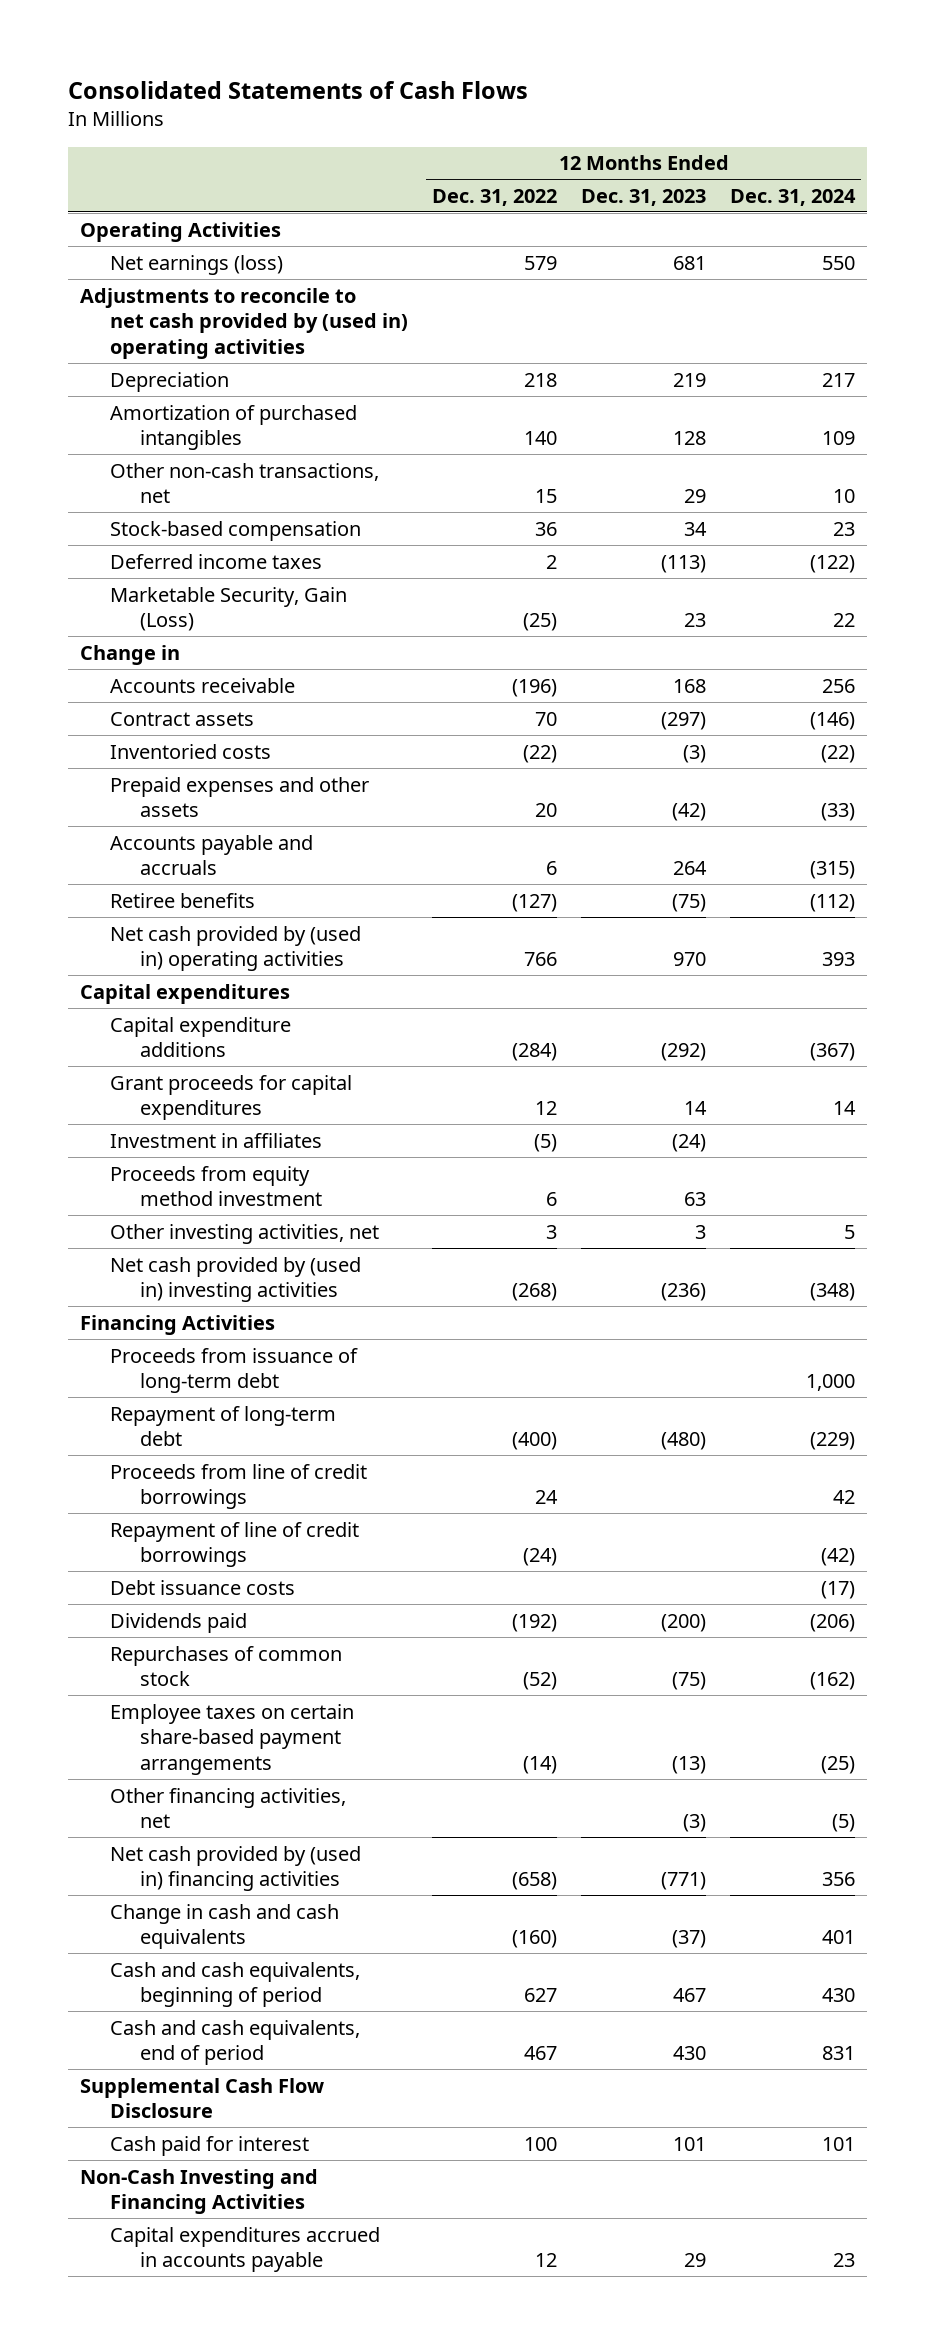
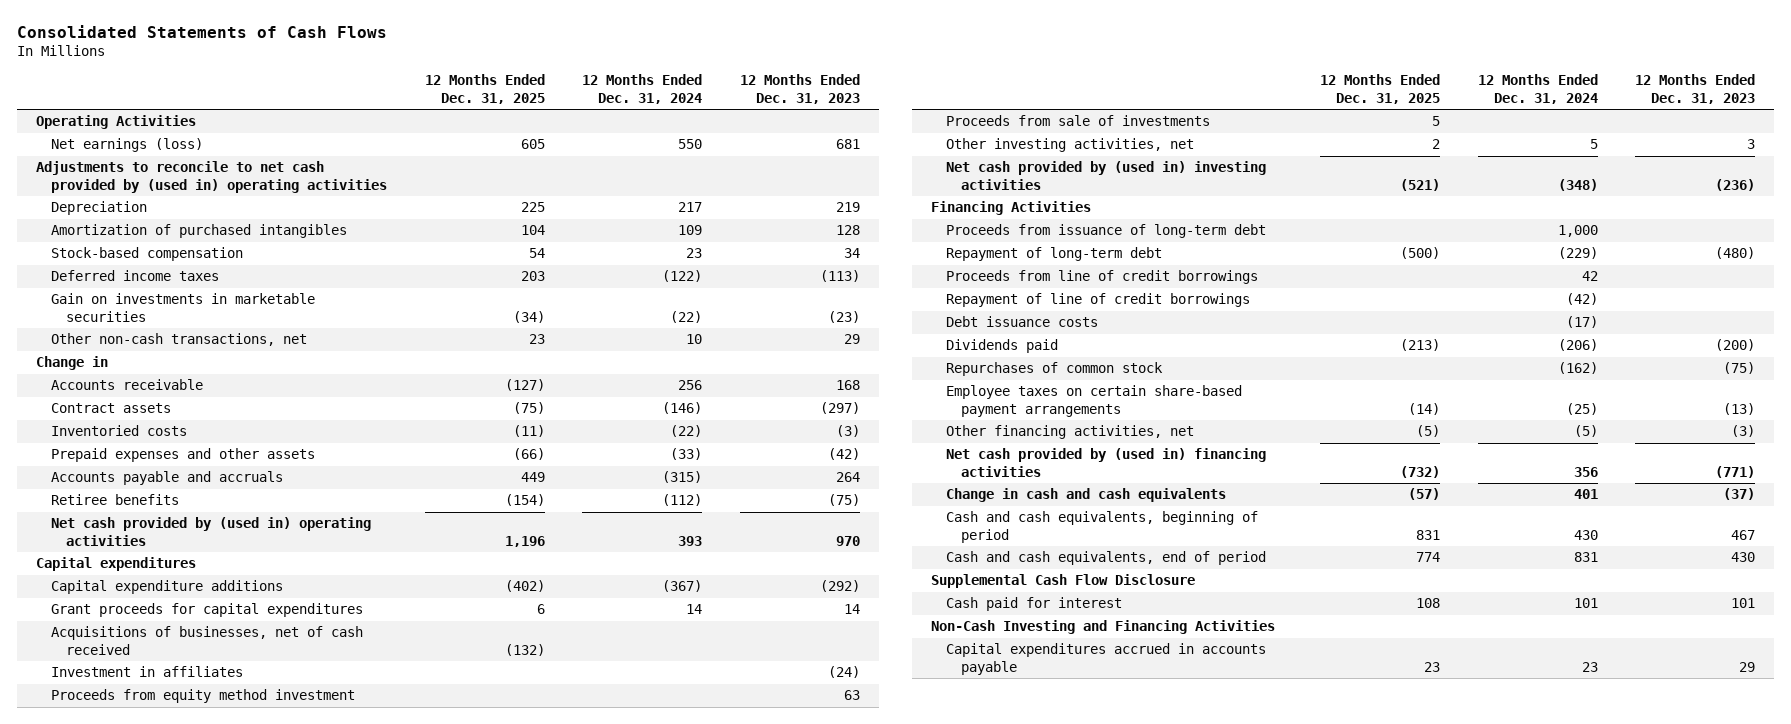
[432,188,558,206] Dec. 31, 2022 -> none
none -> [424,74,545,104] 12 Months Ended Dec. 31, 2025
[109,586,347,632] Marketable Security, Gain (Loss) -> [50,293,315,322] Gain on investments in marketable securities
[684,613,707,628] 23 -> [828,310,861,323] (23)
[833,613,856,628] 22 -> [670,310,703,323] (22)
[109,462,379,504] Other non-cash transactions, net -> [50,333,307,347] Other non-cash transactions, net
none -> [50,626,363,655] Acquisitions of businesses, net of cash received
none -> [946,115,1211,127] Proceeds from sale of investments

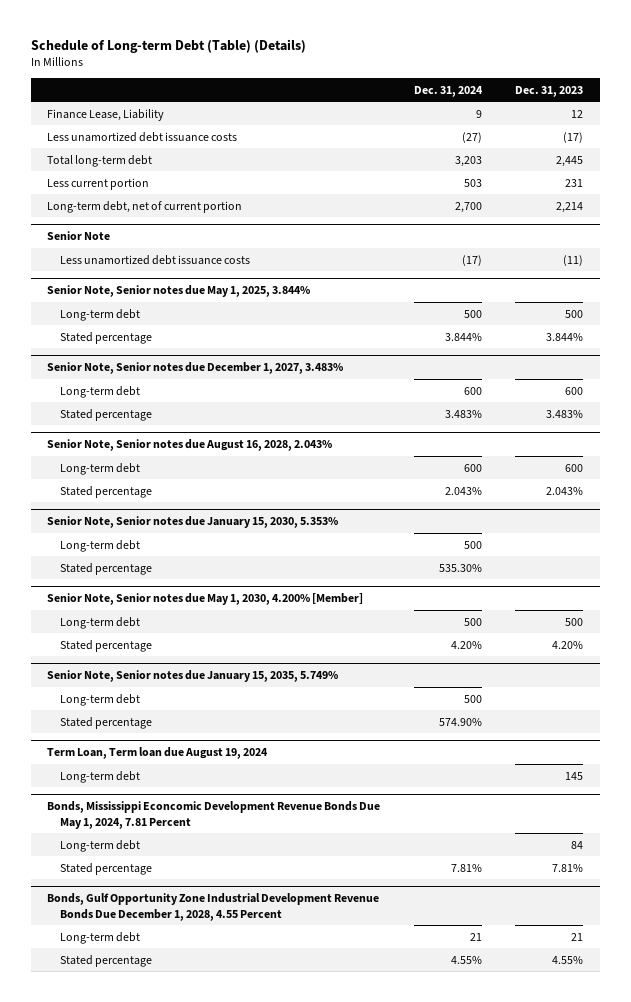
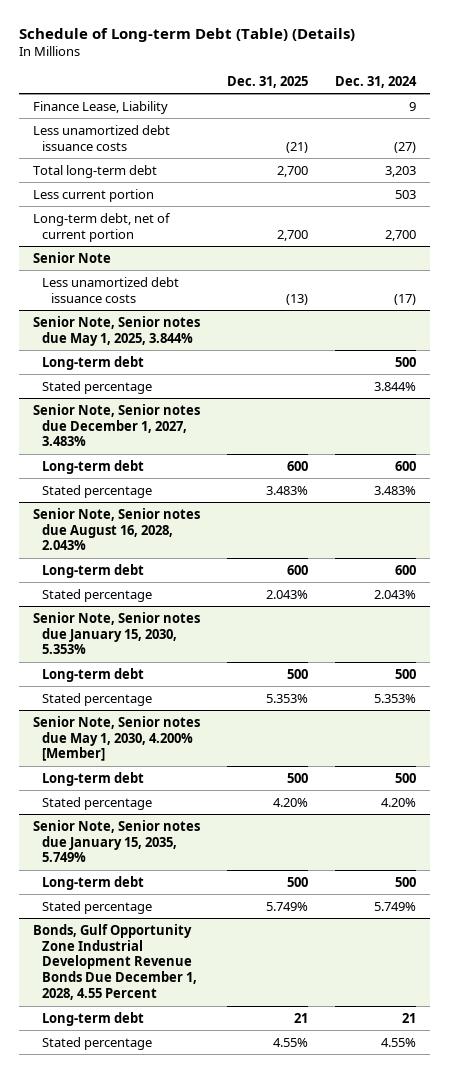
[515,85,584,97] Dec. 31, 2023 -> none
none -> [226,75,308,88] Dec. 31, 2025
[438,563,482,572] 535.30% -> [374,693,417,703] 5.353%
[47,747,269,760] Term Loan, Term loan due August 19, 2024 -> none
[59,770,140,783] Long-term debt -> none
[47,801,381,829] Bonds, Mississippi Econcomic Development Revenue Bonds Due May 1, 2024, 7.81 Percent -> none
[59,839,140,852] Long-term debt -> none
[59,862,152,875] Stated percentage -> none
[438,717,482,726] 574.90% -> [374,901,417,911] 5.749%

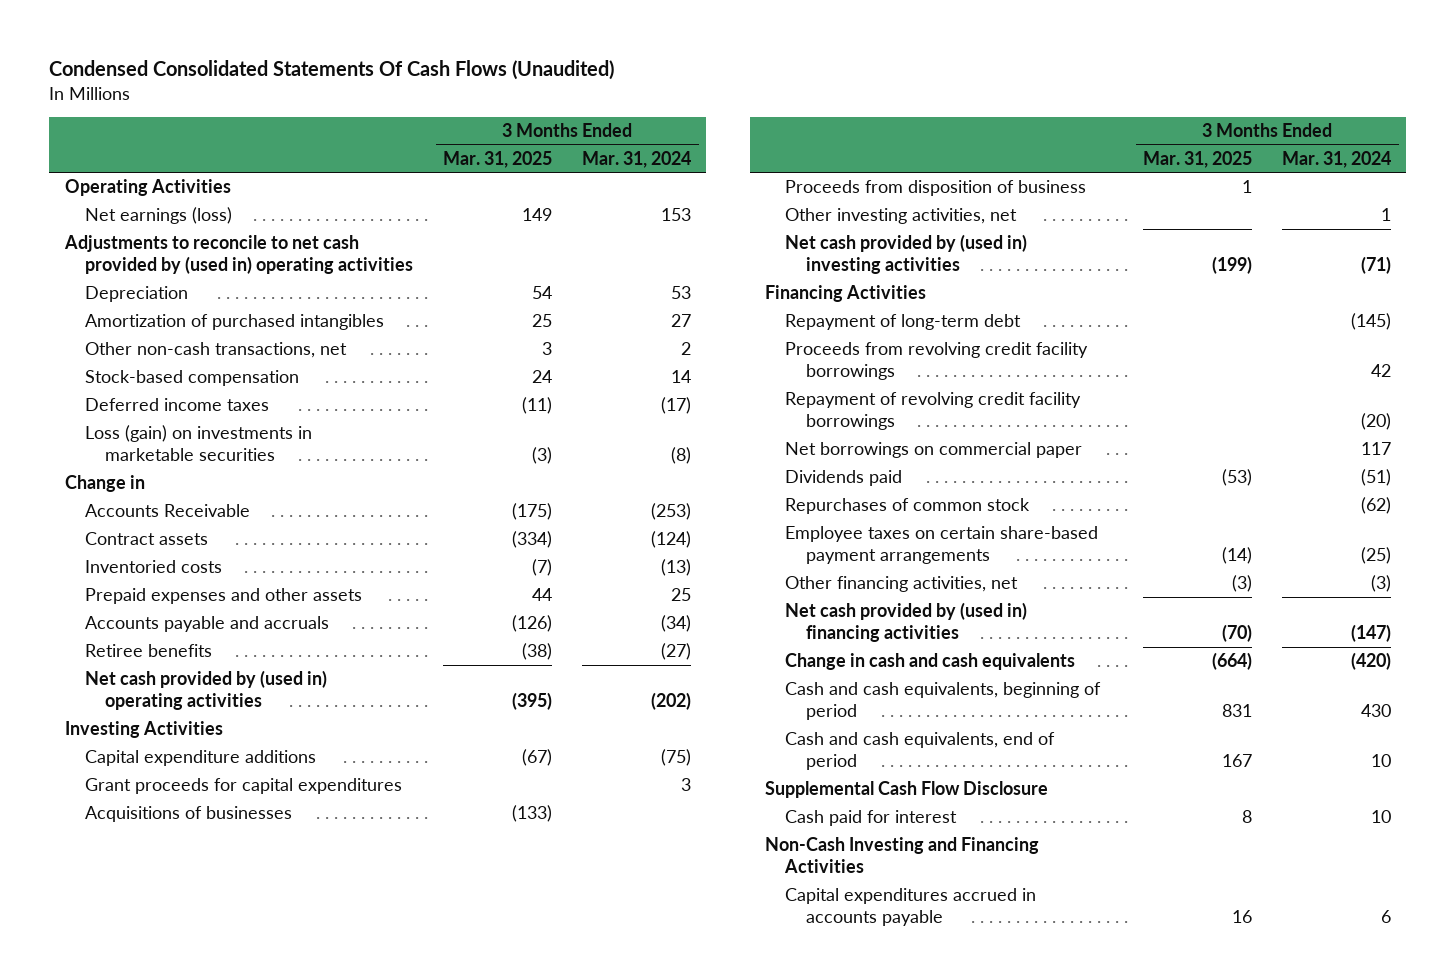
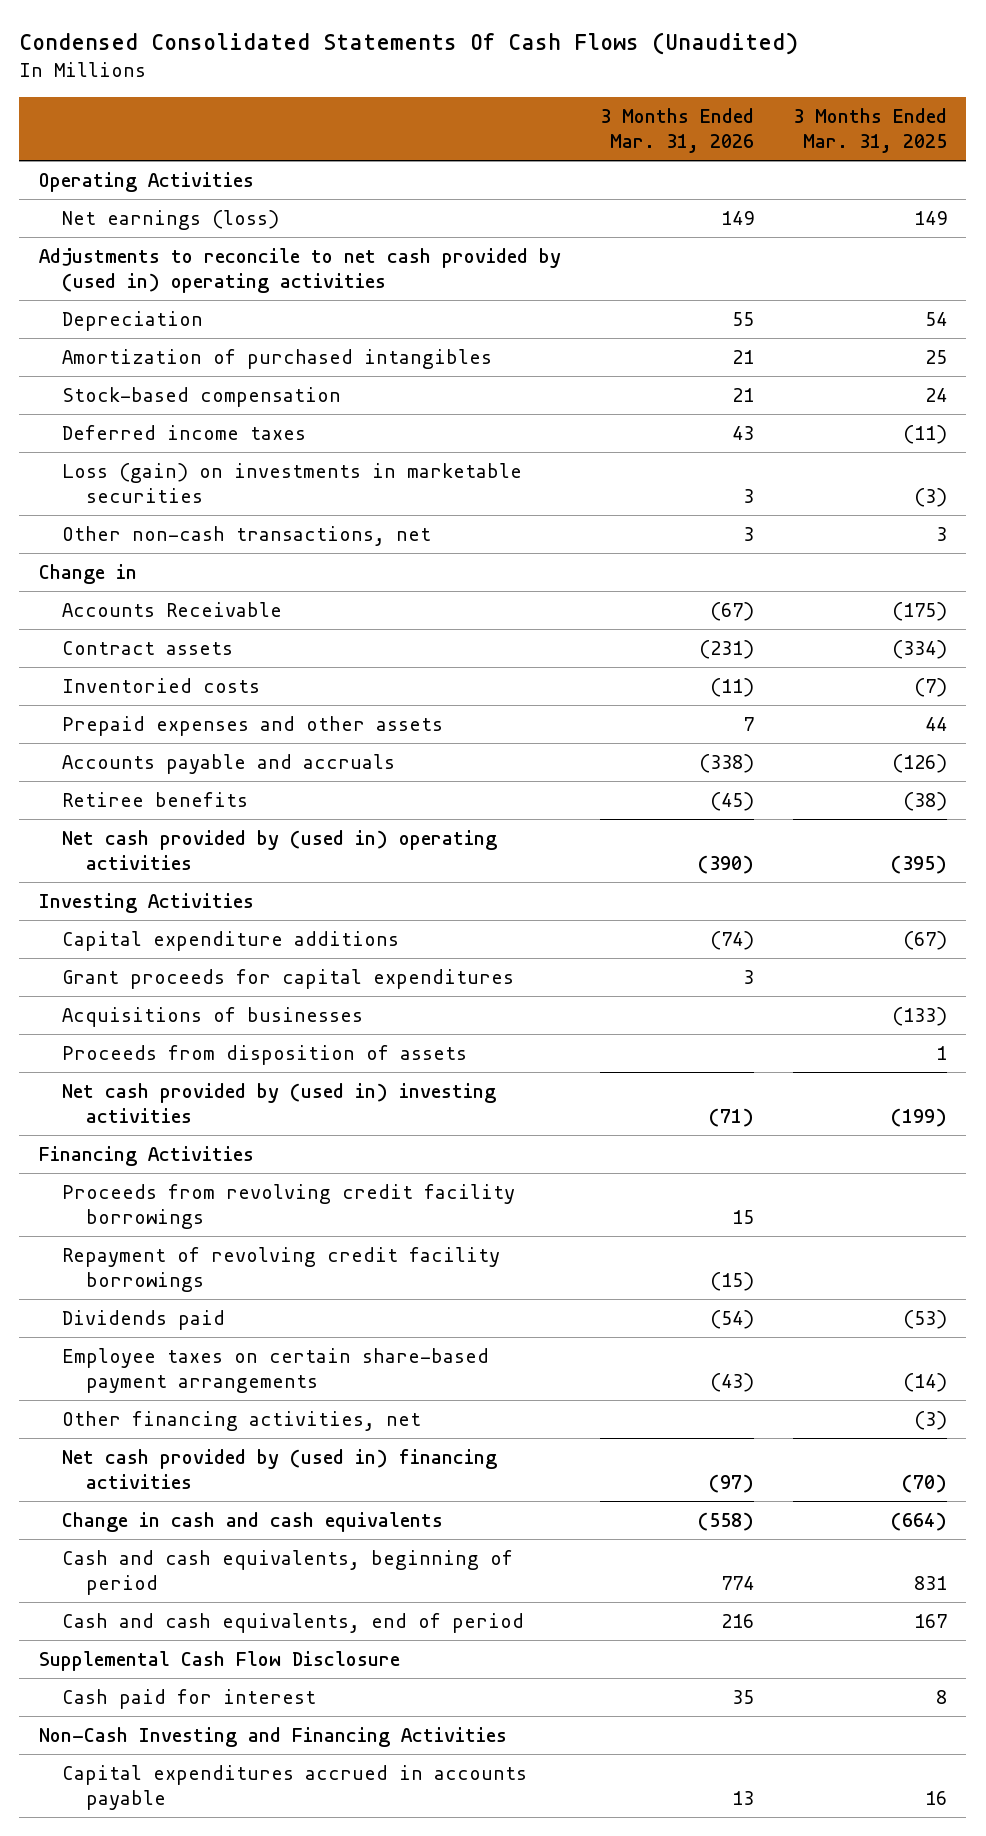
[582,150,692,168] Mar. 31, 2024 -> none
none -> [599,107,754,154] 3 Months Ended Mar. 31, 2026
[84,342,347,359] Other non-cash transactions, net -> [62,525,432,546] Other non-cash transactions, net
[785,208,1018,225] Other investing activities, net -> none
[785,180,1087,197] Proceeds from disposition of business -> [62,1044,468,1065] Proceeds from disposition of assets
[785,314,1022,331] Repayment of long-term debt -> none
[785,442,1083,459] Net borrowings on commercial paper -> none
[785,498,1031,515] Repurchases of common stock -> none

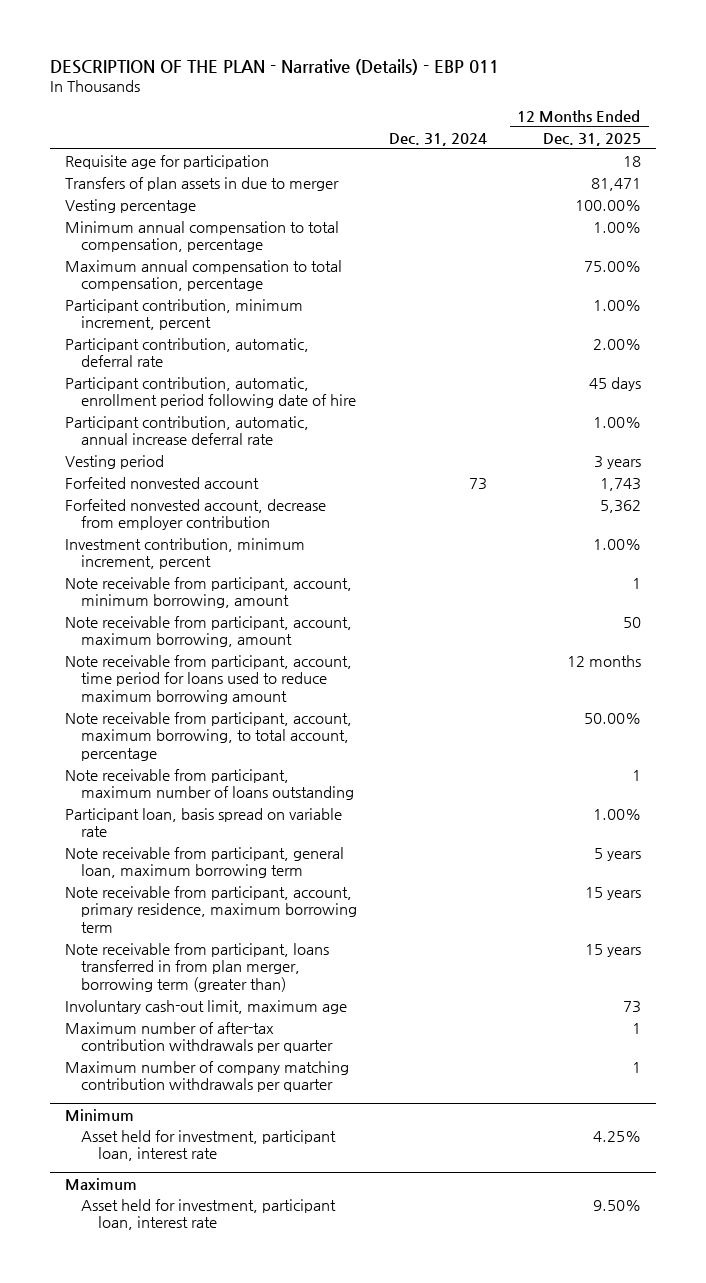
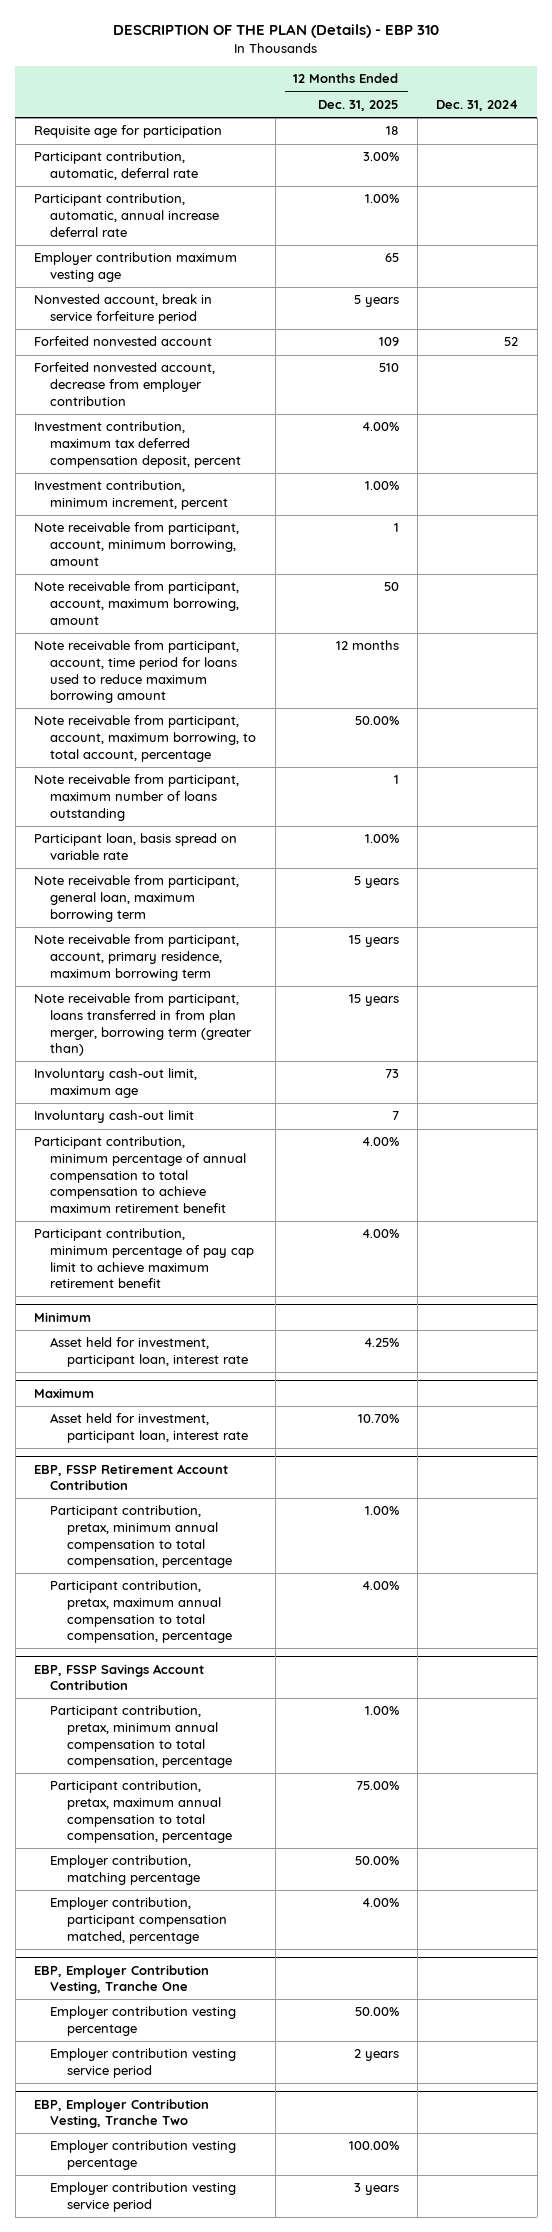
[49,58,499,75] DESCRIPTION OF THE PLAN - Narrative (Details) - EBP 011 -> [113,24,440,39] DESCRIPTION OF THE PLAN (Details) - EBP 310
[65,176,340,191] Transfers of plan assets in due to merger -> none
[65,198,197,213] Vesting percentage -> none
[65,220,340,253] Minimum annual compensation to total compensation, percentage -> none
[65,259,343,292] Maximum annual compensation to total compensation, percentage -> none
[65,298,304,331] Participant contribution, minimum increment, percent -> none
[65,376,357,409] Participant contribution, automatic, enrollment period following date of hire -> none
[592,338,641,350] 2.00% -> [362,152,399,162] 3.00%
[65,454,165,469] Vesting period -> none
none -> [34,252,238,282] Employer contribution maximum vesting age
none -> [34,294,213,324] Nonvested account, break in service forfeiture period
[468,477,487,490] 73 -> [504,337,519,347] 52
[599,477,641,491] 1,743 -> [378,337,399,347] 109
[599,499,641,513] 5,362 -> [378,363,399,373] 510
none -> [34,421,242,468] Investment contribution, maximum tax deferred compensation deposit, percent
[65,1021,334,1054] Maximum number of after-tax contribution withdrawals per quarter -> none
[65,1060,350,1093] Maximum number of company matching contribution withdrawals per quarter -> none
none -> [34,1110,195,1124] Involuntary cash-out limit
none -> [34,1136,247,1213] Participant contribution, minimum percentage of annual compensation to total compensation to achieve maximum retirement benefit
none -> [34,1228,255,1289] Participant contribution, minimum percentage of pay cap limit to achieve maximum retirement benefit
[592,1199,641,1211] 9.50% -> [357,1414,399,1424] 10.70%
none -> [34,1463,229,1491] EBP, FSSP Retirement Account Contribution
none -> [50,1505,232,1569] Participant contribution, pretax, minimum annual compensation to total compensation, percentage
none -> [50,1580,232,1644] Participant contribution, pretax, maximum annual compensation to total compensation, percentage
none -> [34,1663,205,1691] EBP, FSSP Savings Account Contribution
none -> [50,1705,232,1769] Participant contribution, pretax, minimum annual compensation to total compensation, percentage
none -> [50,1780,232,1844] Participant contribution, pretax, maximum annual compensation to total compensation, percentage
none -> [50,1855,200,1885] Employer contribution, matching percentage
none -> [50,1897,227,1944] Employer contribution, participant compensation matched, percentage
none -> [34,1964,210,1995] EBP, Employer Contribution Vesting, Tranche One
none -> [50,2006,237,2036] Employer contribution vesting percentage
none -> [50,2048,237,2078] Employer contribution vesting service period
none -> [34,2098,210,2129] EBP, Employer Contribution Vesting, Tranche Two
none -> [50,2140,237,2170] Employer contribution vesting percentage
none -> [50,2182,237,2212] Employer contribution vesting service period

